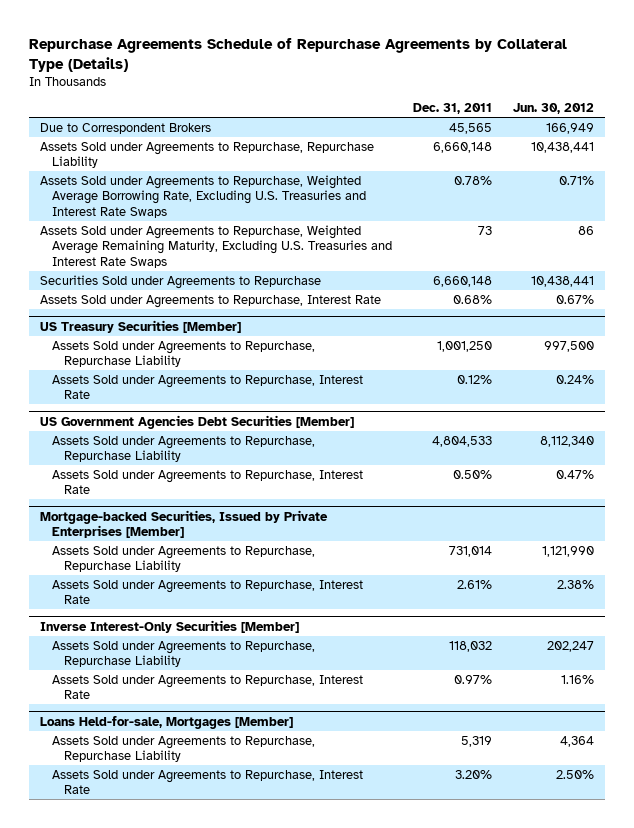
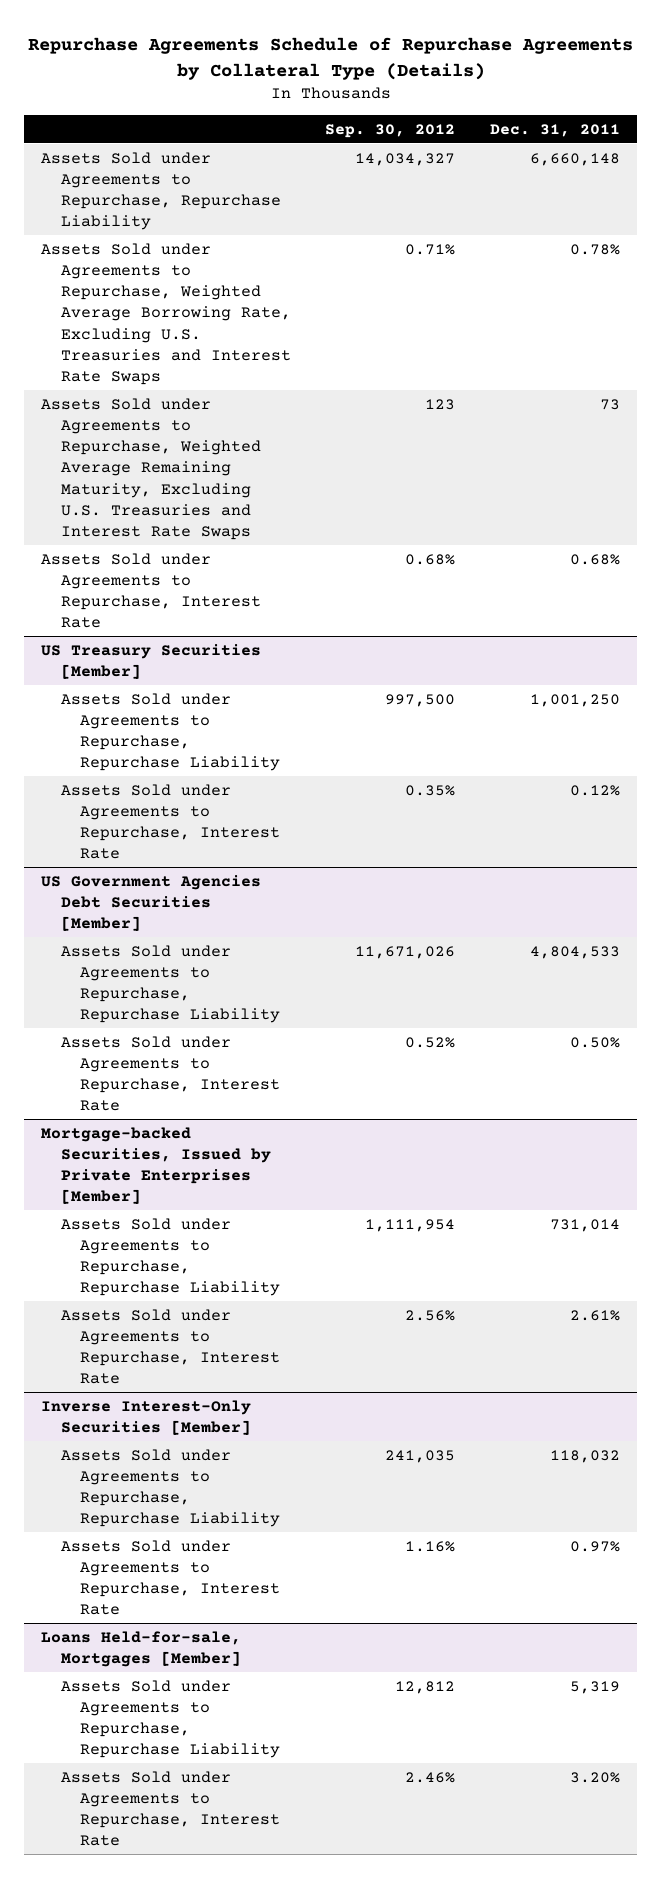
[513,103,595,115] Jun. 30, 2012 -> none
none -> [325,123,456,138] Sep. 30, 2012
[39,122,211,134] Due to Correspondent Brokers -> none
[39,274,321,289] Securities Sold under Agreements to Repurchase -> none

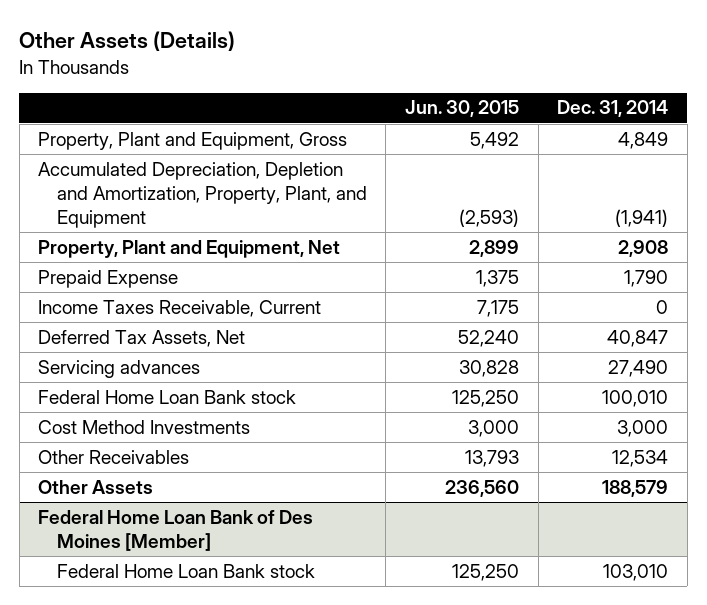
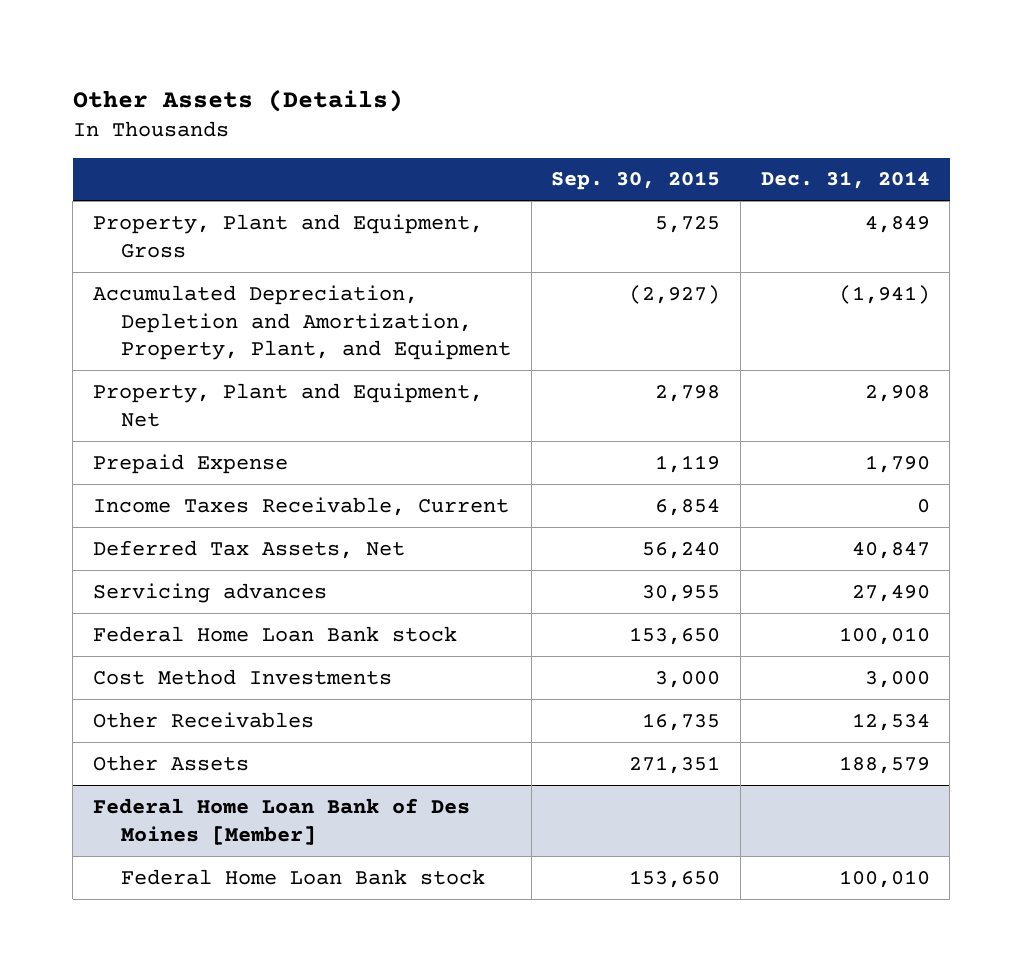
[404,100,519,118] Jun. 30, 2015 -> none
none -> [551,171,721,191] Sep. 30, 2015
[603,563,669,581] 103,010 -> [838,869,930,888] 100,010

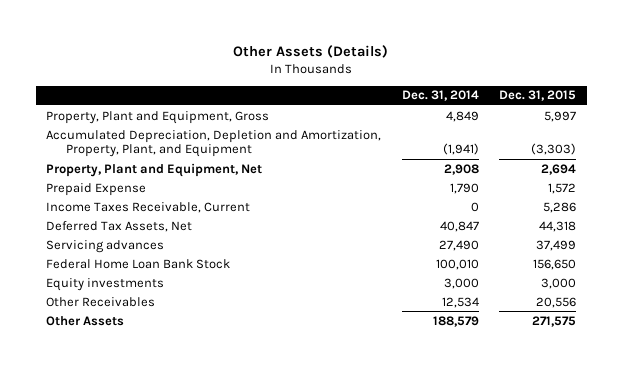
[551,171,721,191] Sep. 30, 2015 -> none
none -> [499,90,577,102] Dec. 31, 2015
[92,625,457,642] Federal Home Loan Bank stock -> [45,258,230,269] Federal Home Loan Bank Stock
[92,668,392,685] Cost Method Investments -> [45,277,164,291] Equity investments
[92,797,470,845] Federal Home Loan Bank of Des Moines [Member] -> none
[121,868,486,885] Federal Home Loan Bank stock -> none

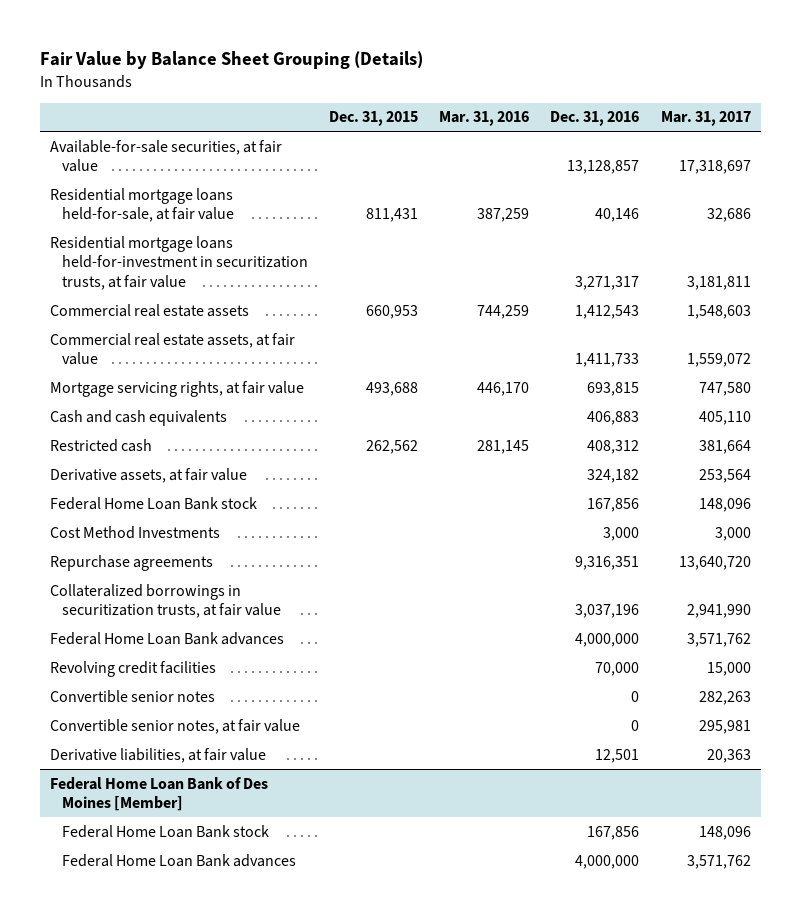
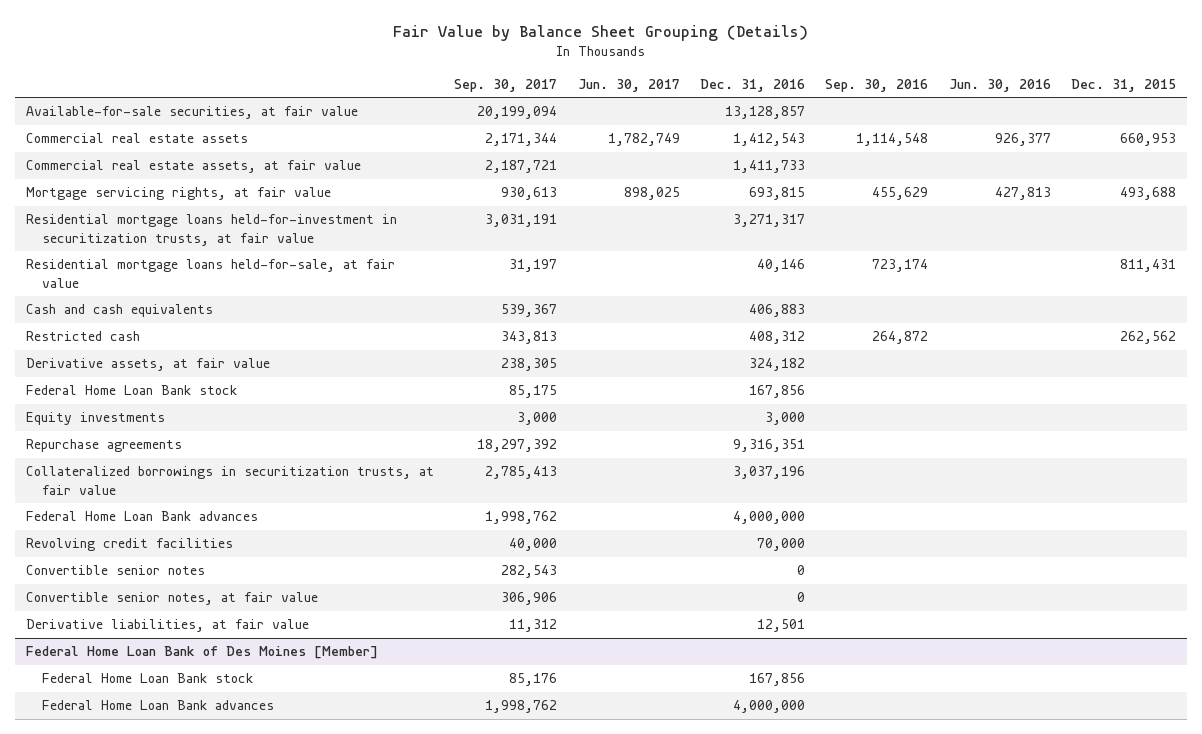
[439,111,530,127] Mar. 31, 2016 -> none
[660,111,751,127] Mar. 31, 2017 -> none
none -> [454,78,558,92] Sep. 30, 2017
none -> [577,78,680,92] Jun. 30, 2017
none -> [825,78,929,92] Sep. 30, 2016
none -> [948,78,1051,92] Jun. 30, 2016
[50,235,308,291] Residential mortgage loans held-for-investment in securitization trusts, at fair value -> [25,214,397,246] Residential mortgage loans held-for-investment in securitization trusts, at fair value
[50,187,234,223] Residential mortgage loans held-for-sale, at fair value -> [25,259,395,288] Residential mortgage loans held-for-sale, at fair value
[50,525,221,539] Cost Method Investments -> [25,412,165,426] Equity investments

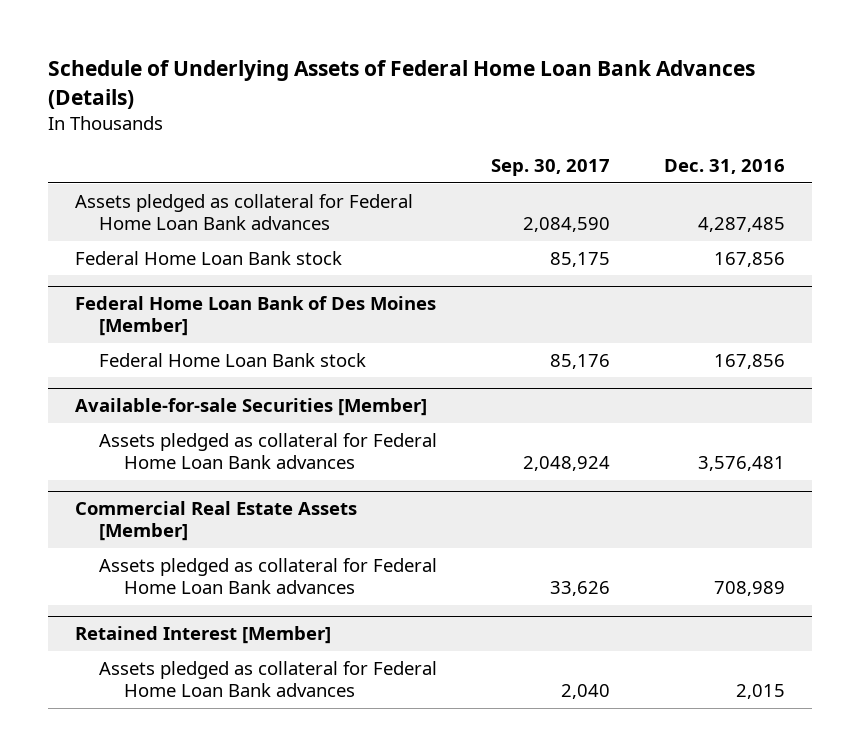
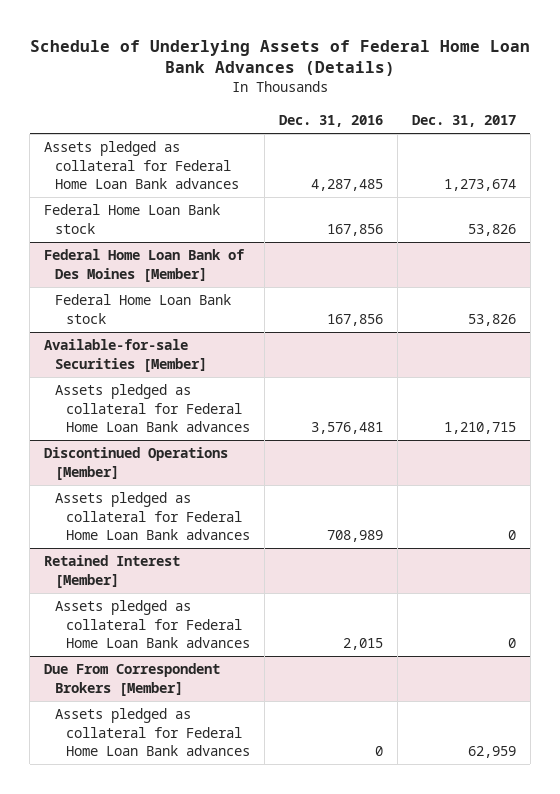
[491,159,611,177] Sep. 30, 2017 -> none
none -> [411,114,516,127] Dec. 31, 2017
[74,501,357,542] Commercial Real Estate Assets [Member] -> none
none -> [44,447,229,480] Discontinued Operations [Member]
none -> [44,663,221,696] Due From Correspondent Brokers [Member]
none -> [55,708,250,756] Assets pledged as collateral for Federal Home Loan Bank advances

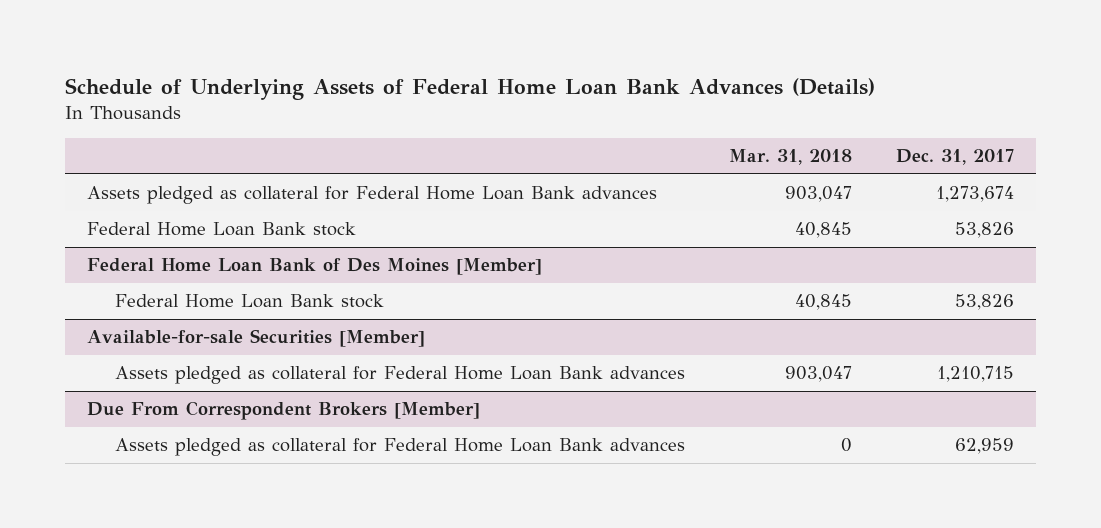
[278,114,383,127] Dec. 31, 2016 -> none
none -> [728,149,852,166] Mar. 31, 2018
[44,447,229,480] Discontinued Operations [Member] -> none
[55,492,250,540] Assets pledged as collateral for Federal Home Loan Bank advances -> none
[44,555,181,588] Retained Interest [Member] -> none
[55,600,250,648] Assets pledged as collateral for Federal Home Loan Bank advances -> none

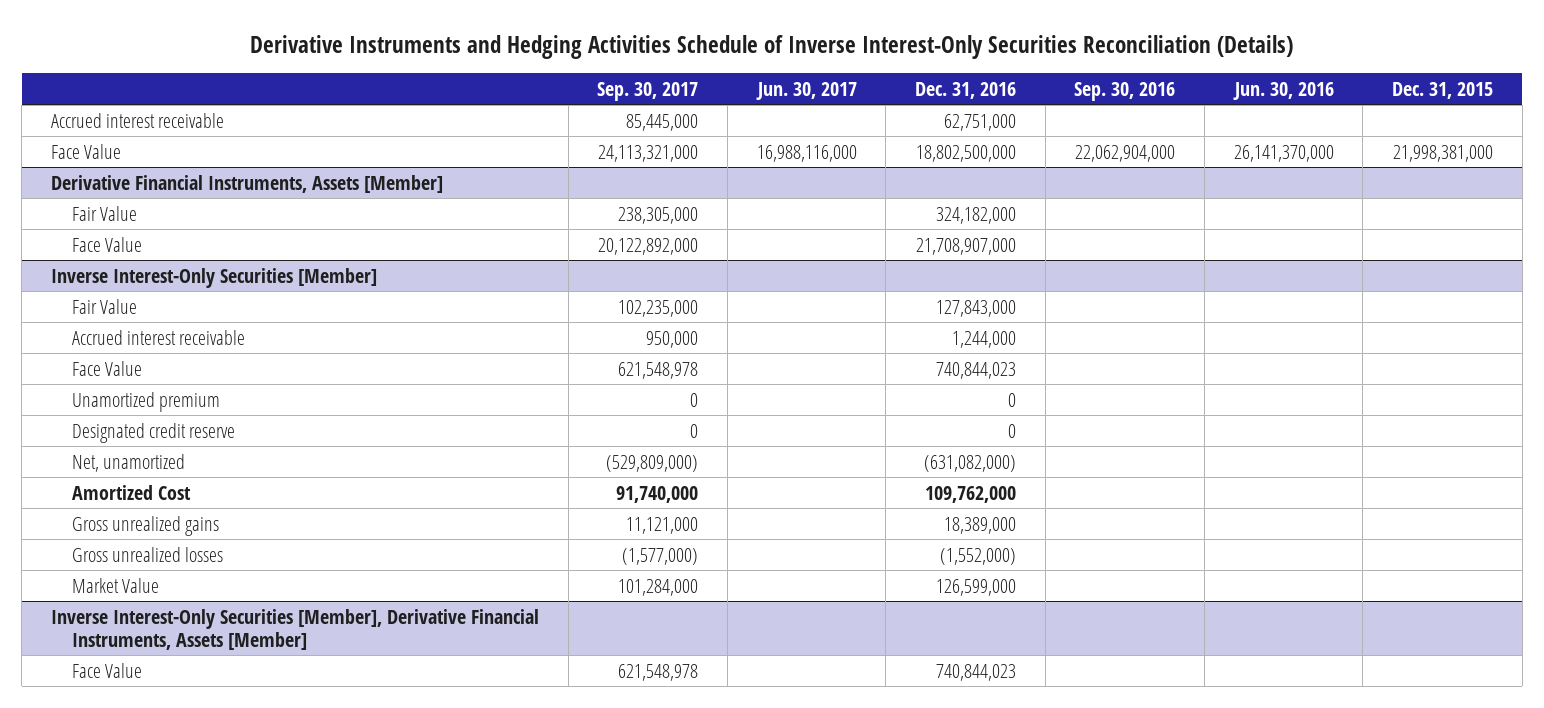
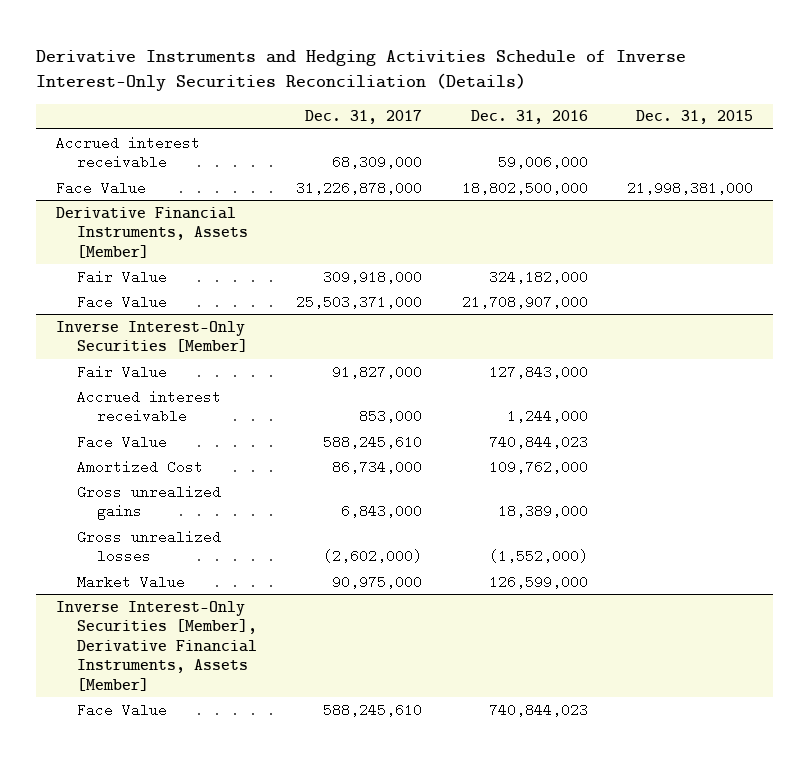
[597,81,699,101] Sep. 30, 2017 -> none
[755,81,857,100] Jun. 30, 2017 -> none
[1074,81,1176,101] Sep. 30, 2016 -> none
[1232,81,1334,100] Jun. 30, 2016 -> none
none -> [305,110,423,125] Dec. 31, 2017
[943,113,1016,131] 62,751,000 -> [497,155,588,170] 59,006,000
[72,391,221,412] Unamortized premium -> none
[72,422,236,443] Designated credit reserve -> none
[72,453,186,472] Net, unamortized -> none

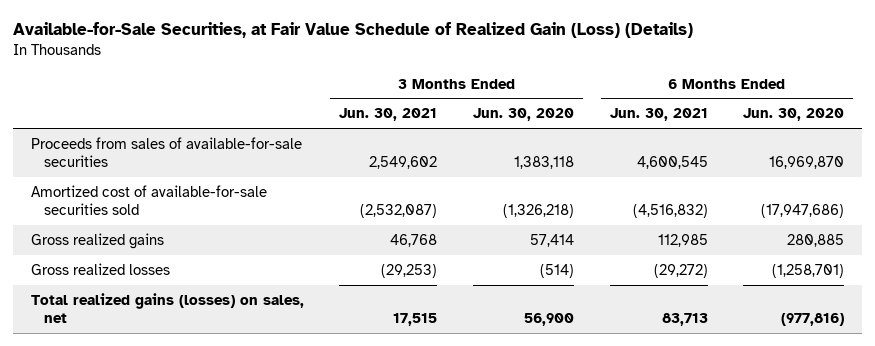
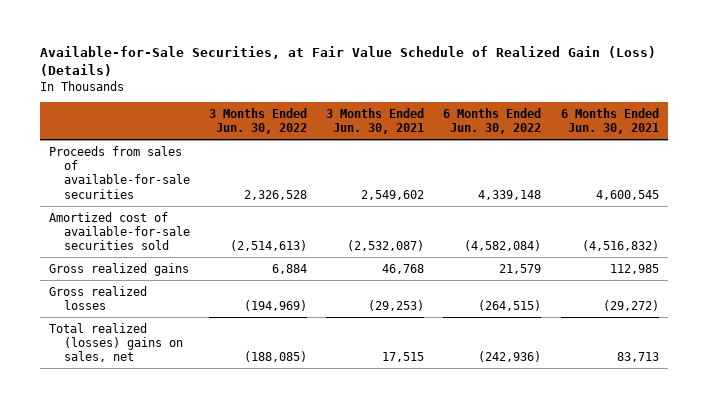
[472,108,574,122] Jun. 30, 2020 -> none
[743,108,845,122] Jun. 30, 2020 -> none
none -> [208,107,307,135] 3 Months Ended Jun. 30, 2022
none -> [443,107,542,135] 6 Months Ended Jun. 30, 2022
[30,292,304,324] Total realized gains (losses) on sales, net -> [49,322,183,363] Total realized (losses) gains on sales, net

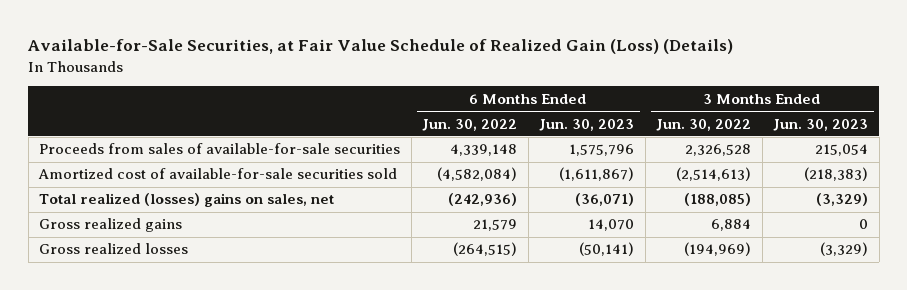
[326,107,425,135] 3 Months Ended Jun. 30, 2021 -> none
[560,107,659,135] 6 Months Ended Jun. 30, 2021 -> none
none -> [539,118,635,131] Jun. 30, 2023
none -> [773,118,869,131] Jun. 30, 2023
[49,322,183,363] Total realized (losses) gains on sales, net -> [39,193,335,208] Total realized (losses) gains on sales, net

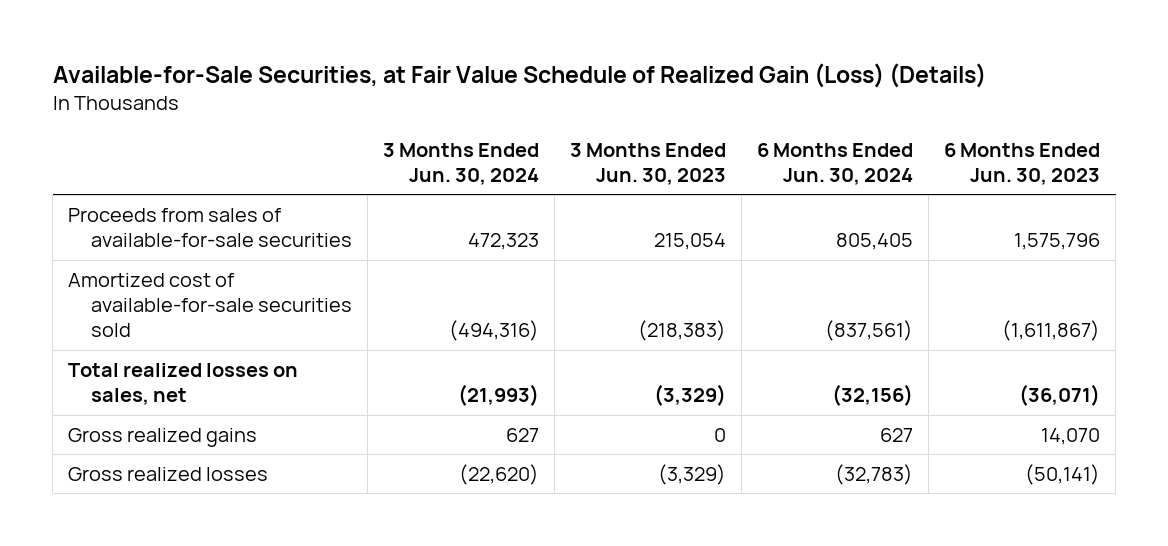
[422,118,518,131] Jun. 30, 2022 -> none
[656,118,752,131] Jun. 30, 2022 -> none
none -> [382,142,539,186] 3 Months Ended Jun. 30, 2024
none -> [756,142,913,186] 6 Months Ended Jun. 30, 2024
[39,193,335,208] Total realized (losses) gains on sales, net -> [68,362,299,406] Total realized losses on sales, net

